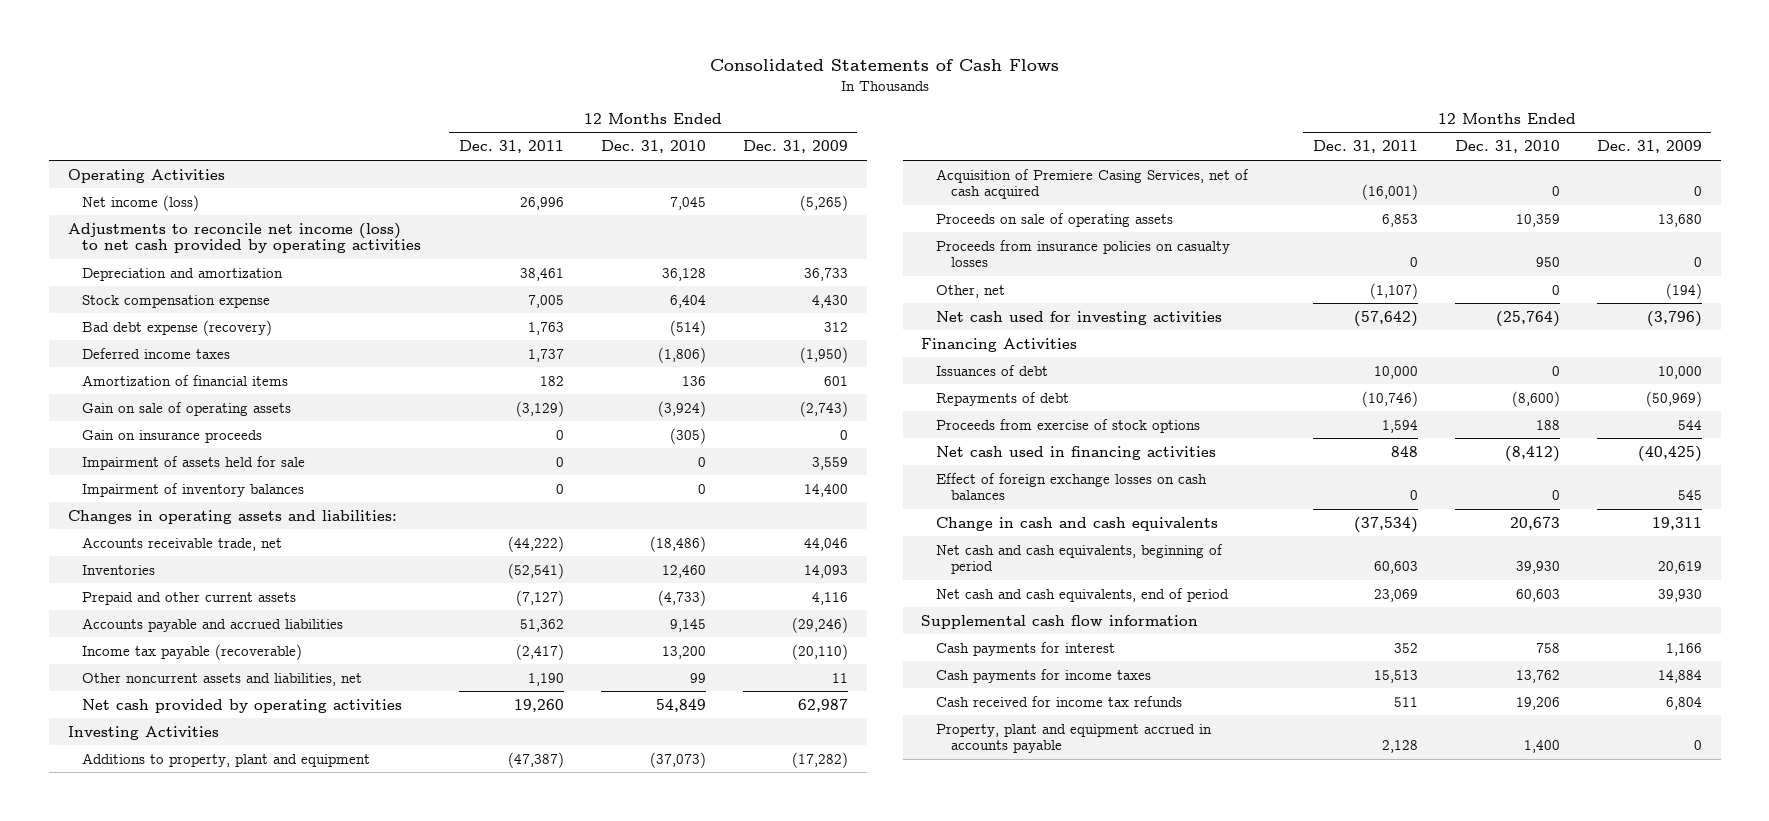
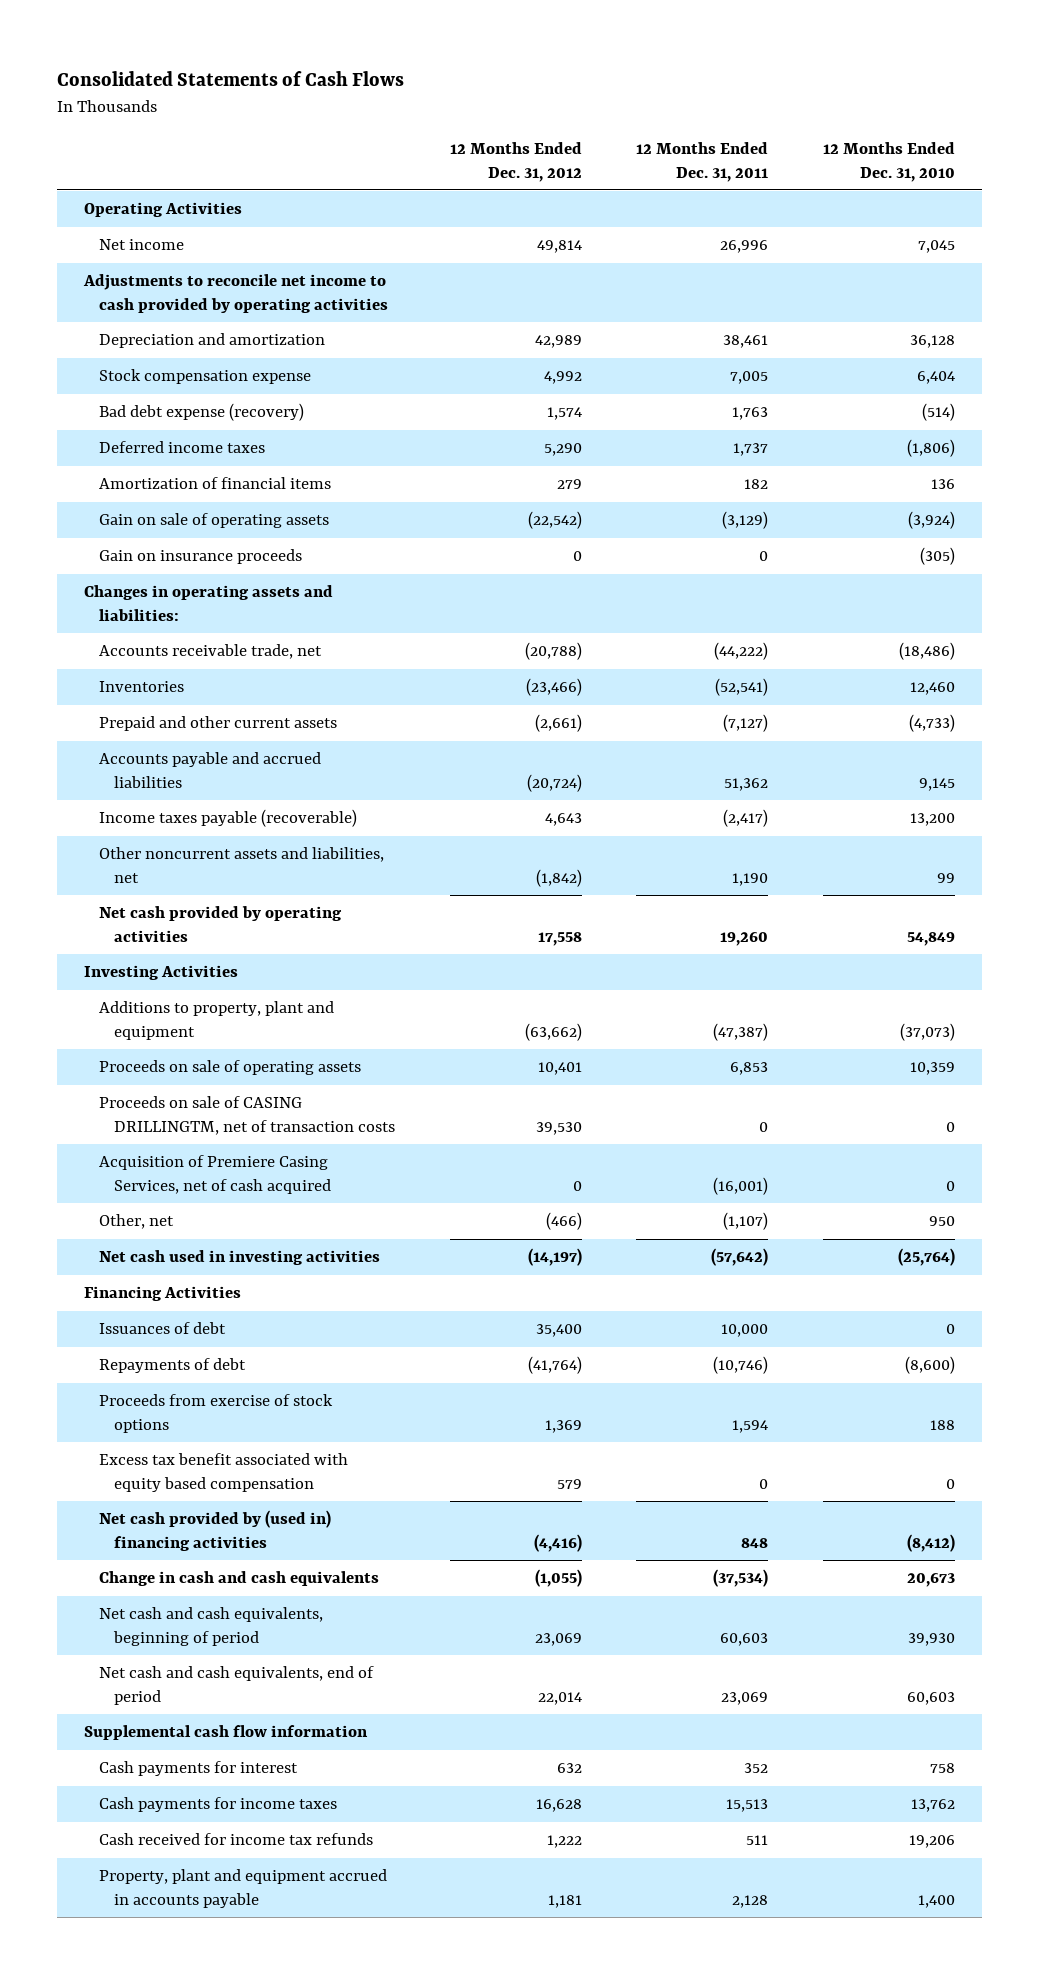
[743,140,849,154] Dec. 31, 2009 -> none
none -> [449,142,582,182] 12 Months Ended Dec. 31, 2012
[82,194,200,211] Net income (loss) -> [99,239,185,251] Net income
[67,222,422,254] Adjustments to reconcile net income (loss) to net cash provided by operating activities -> [83,274,389,313] Adjustments to reconcile net income to cash provided by operating activities
[82,455,306,470] Impairment of assets held for sale -> none
[82,482,305,497] Impairment of inventory balances -> none
[82,643,303,660] Income tax payable (recoverable) -> [99,809,358,828] Income taxes payable (recoverable)
[936,239,1231,268] Proceeds from insurance policies on casualty losses -> none
none -> [99,1096,396,1135] Proceeds on sale of CASING DRILLINGTM, net of transaction costs
[936,168,1250,200] Acquisition of Premiere Casing Services, net of cash acquired -> [99,1155,332,1194] Acquisition of Premiere Casing Services, net of cash acquired
[1551,284,1560,295] 0 -> [928,1216,955,1227] 950
[936,310,1223,325] Net cash used for investing activities -> [99,1250,381,1266] Net cash used in investing activities
[936,472,1208,501] Effect of foreign exchange losses on cash balances -> none
none -> [99,1453,349,1492] Excess tax benefit associated with equity based compensation
[936,445,1217,460] Net cash used in financing activities -> [99,1510,332,1551] Net cash provided by (used in) financing activities

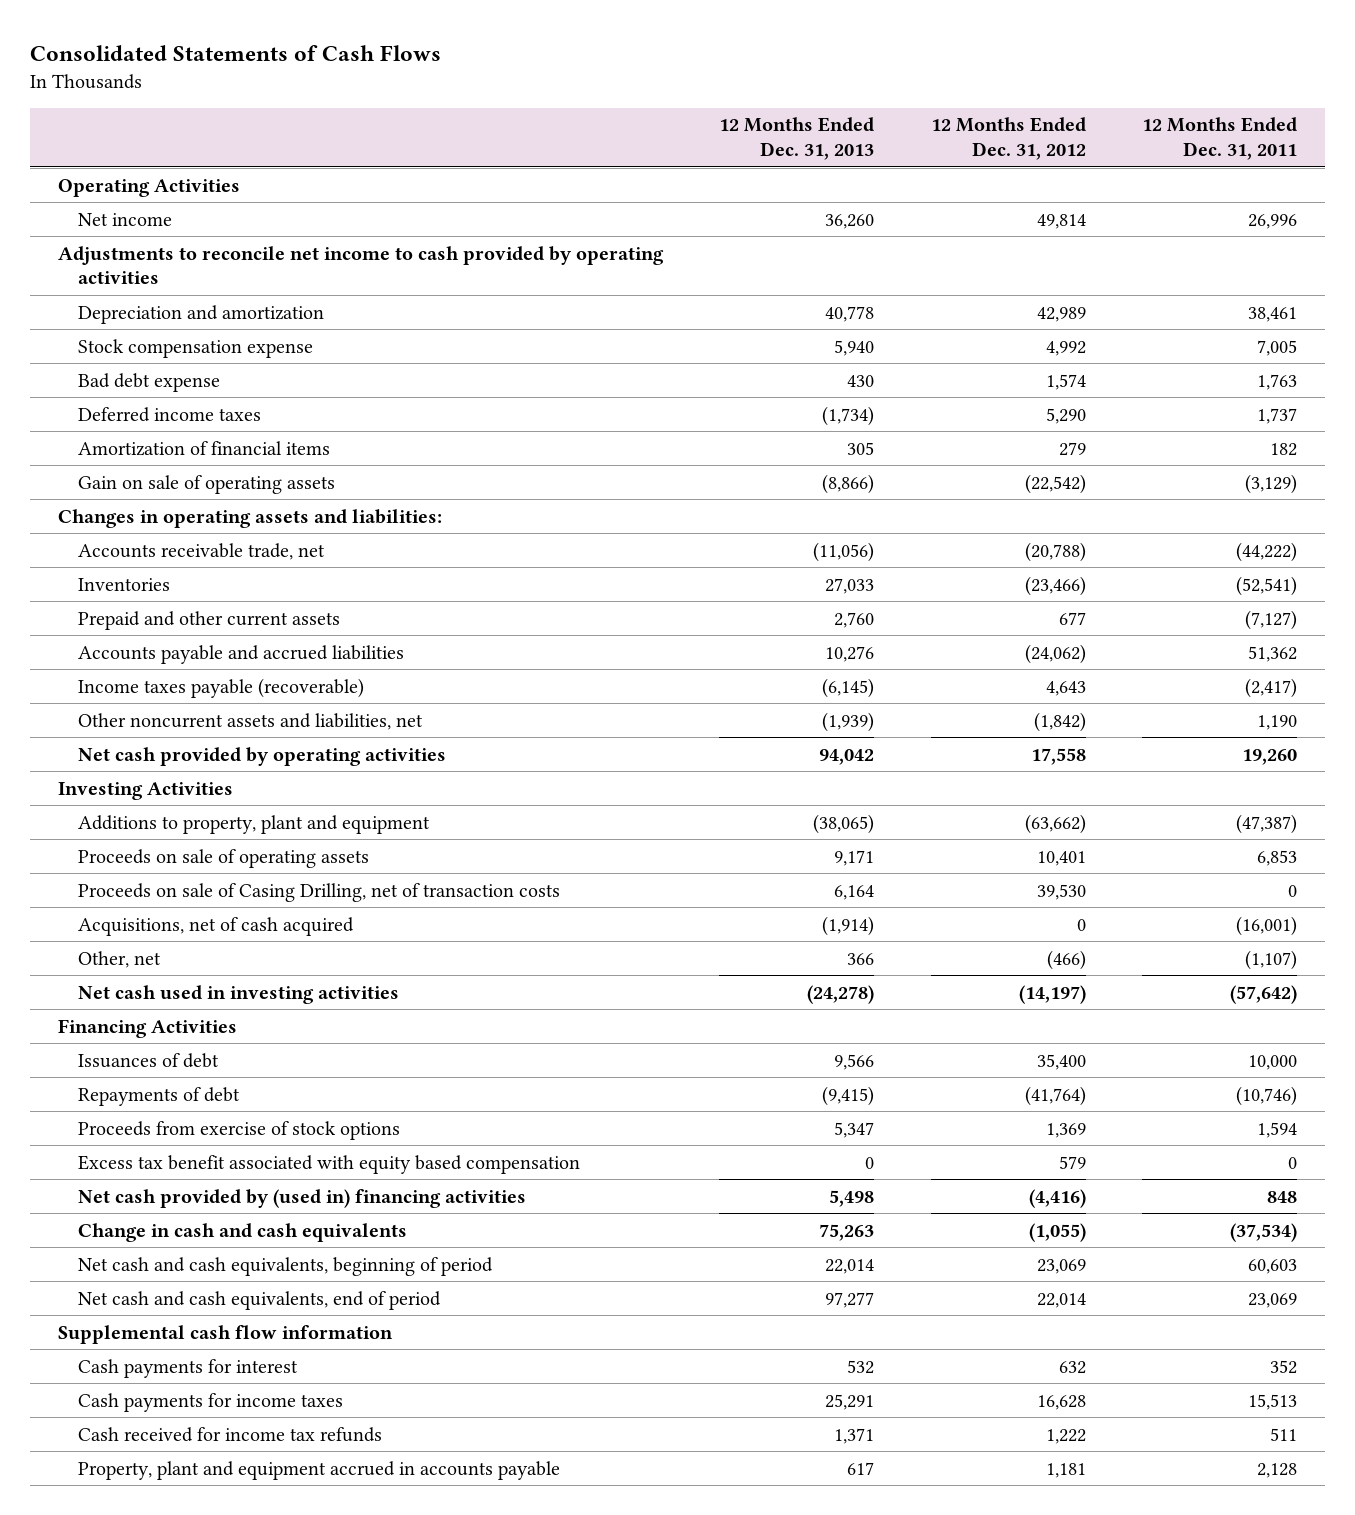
[822,142,955,182] 12 Months Ended Dec. 31, 2010 -> none
none -> [719,117,875,161] 12 Months Ended Dec. 31, 2013
[99,403,305,422] Bad debt expense (recovery) -> [78,372,221,392] Bad debt expense
[99,549,303,565] Gain on insurance proceeds -> none
[534,714,582,733] (2,661) -> [1058,611,1086,625] 677
[526,773,582,792] (20,724) -> [1024,643,1086,664] (24,062)
[99,1096,396,1135] Proceeds on sale of CASING DRILLINGTM, net of transaction costs -> [78,882,561,902] Proceeds on sale of Casing Drilling, net of transaction costs
[99,1155,332,1194] Acquisition of Premiere Casing Services, net of cash acquired -> [78,916,355,936] Acquisitions, net of cash acquired

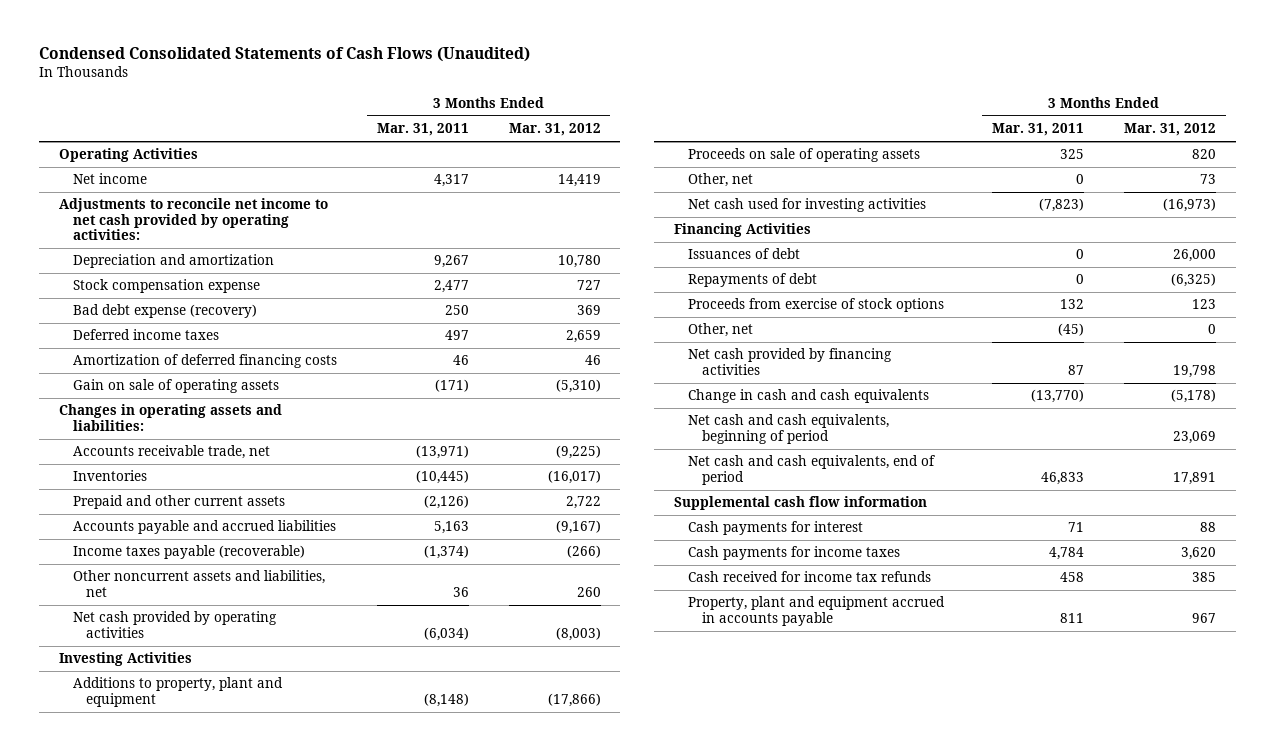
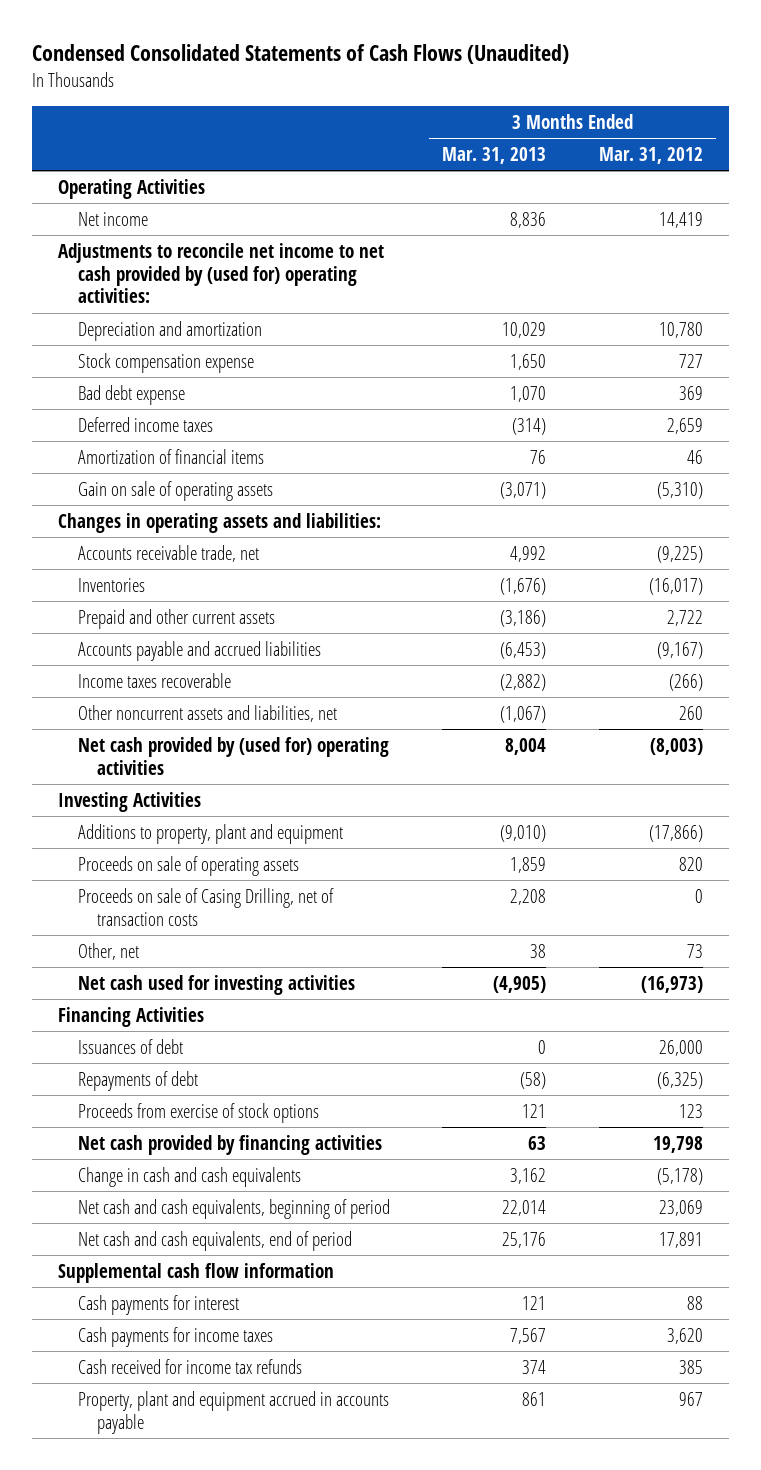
[376,123,469,137] Mar. 31, 2011 -> none
none -> [442,146,547,164] Mar. 31, 2013
[58,198,328,241] Adjustments to reconcile net income to net cash provided by operating activities: -> [58,242,385,304] Adjustments to reconcile net income to net cash provided by (used for) operating activities:
[72,304,257,319] Bad debt expense (recovery) -> [77,384,185,405] Bad debt expense
[72,354,337,369] Amortization of deferred financing costs -> [77,448,264,464] Amortization of financial items
[72,545,305,560] Income taxes payable (recoverable) -> [77,672,231,688] Income taxes recoverable
[72,611,277,638] Net cash provided by operating activities -> [77,736,389,775] Net cash provided by (used for) operating activities
none -> [77,887,334,926] Proceeds on sale of Casing Drilling, net of transaction costs
[687,323,753,338] Other, net -> none

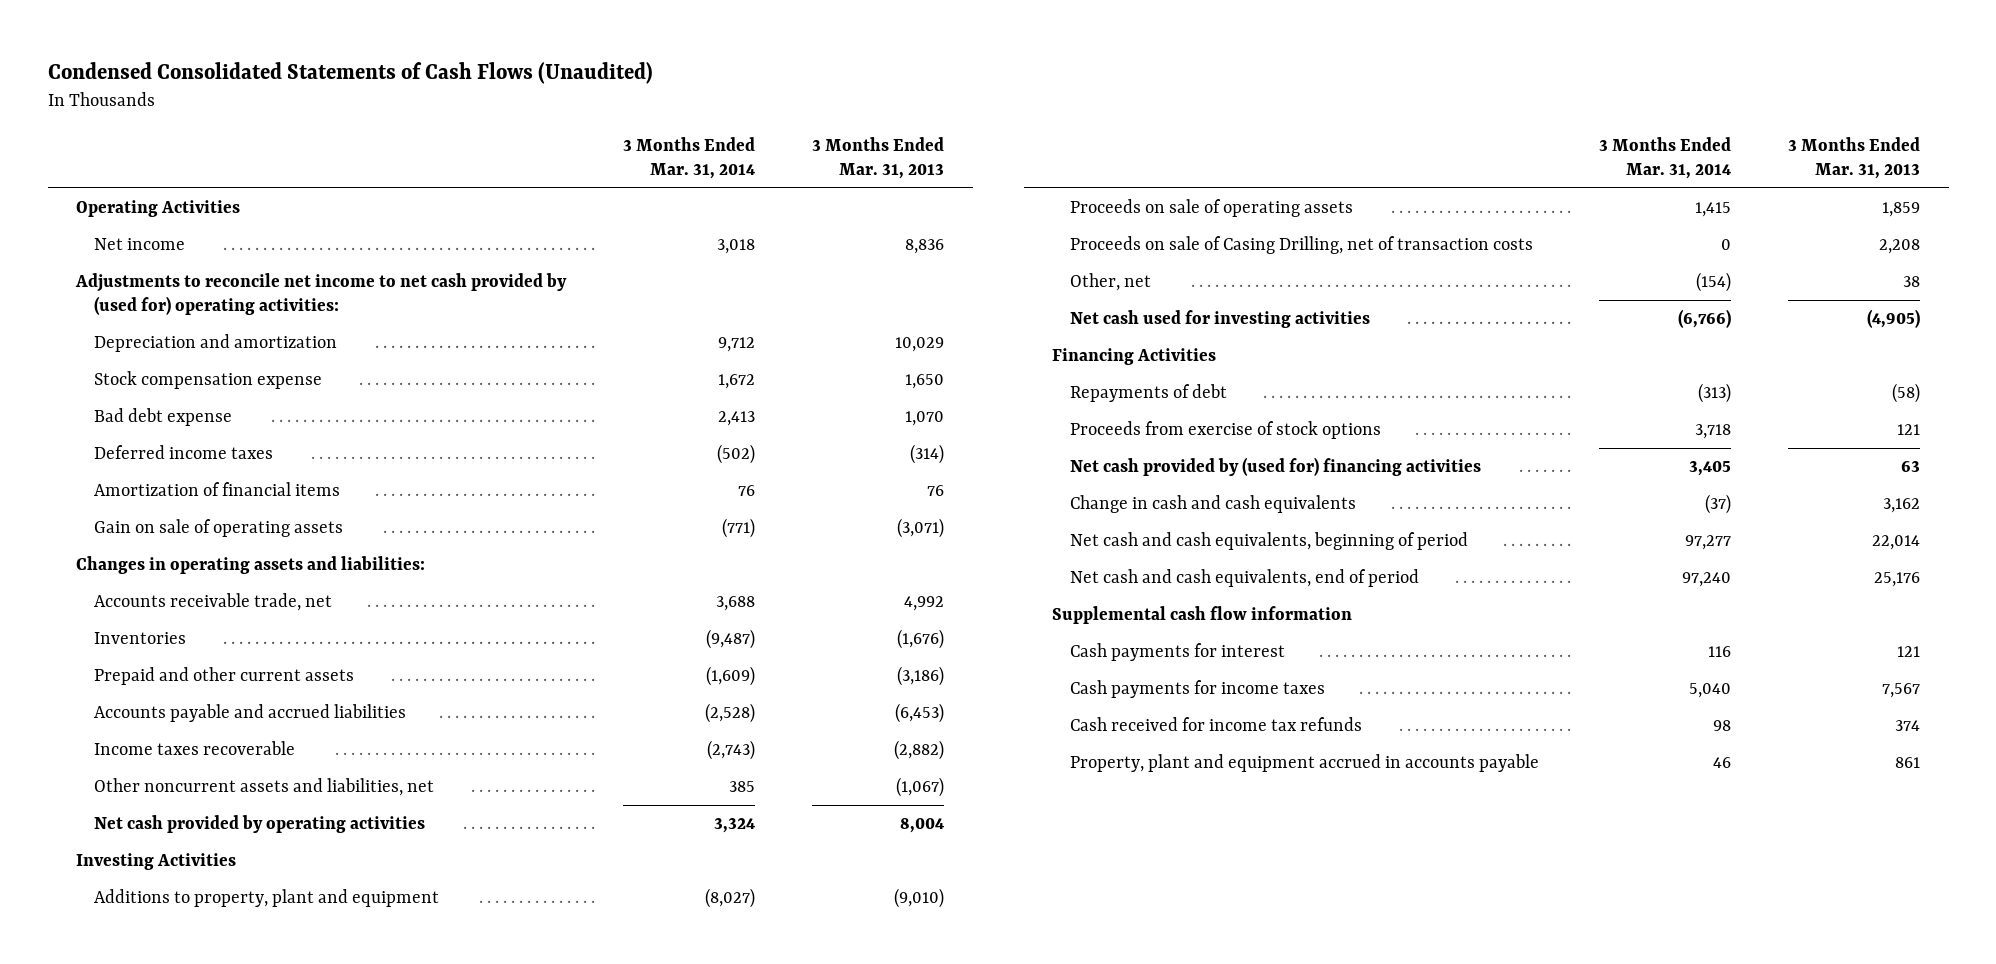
[598,146,703,164] Mar. 31, 2012 -> none
none -> [623,136,756,180] 3 Months Ended Mar. 31, 2014
[77,736,389,775] Net cash provided by (used for) operating activities -> [93,815,425,834] Net cash provided by operating activities
[77,1038,183,1054] Issuances of debt -> none
[77,1134,382,1155] Net cash provided by financing activities -> [1069,457,1481,477] Net cash provided by (used for) financing activities

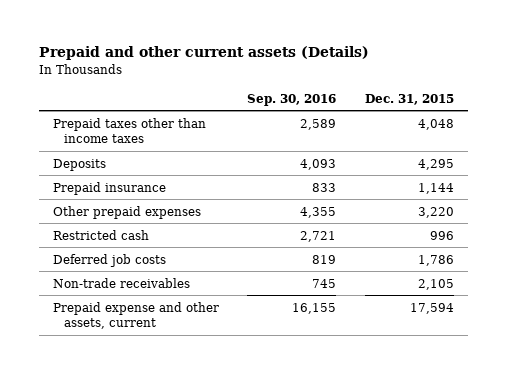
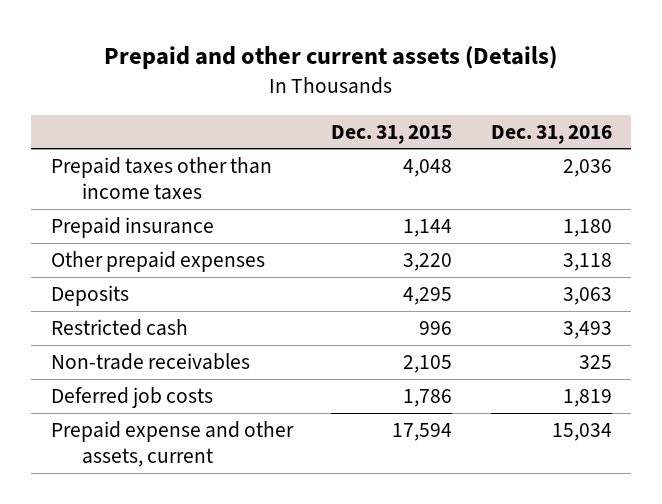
[247,93,337,106] Sep. 30, 2016 -> none
none -> [490,124,612,144] Dec. 31, 2016
[52,158,106,171] Deposits -> [50,284,129,306] Deposits
[52,253,166,267] Deferred job costs -> [50,386,213,408] Deferred job costs

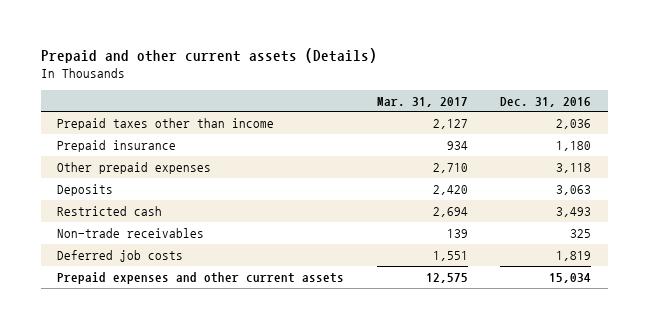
[331,124,453,144] Dec. 31, 2015 -> none
none -> [376,96,468,107] Mar. 31, 2017
[50,156,272,201] Prepaid taxes other than income taxes -> [56,117,274,130] Prepaid taxes other than income
[50,420,294,468] Prepaid expense and other assets, current -> [56,271,344,284] Prepaid expenses and other current assets

